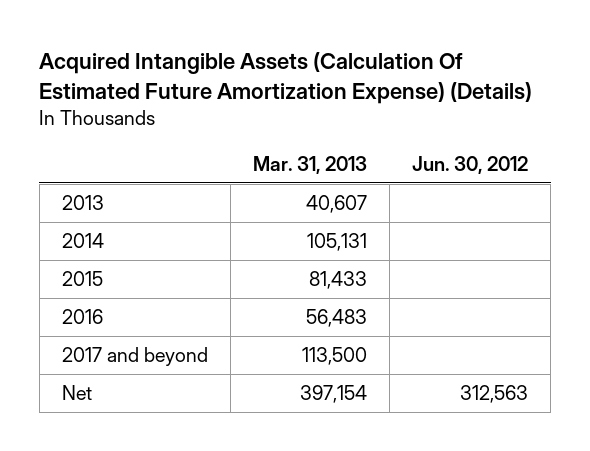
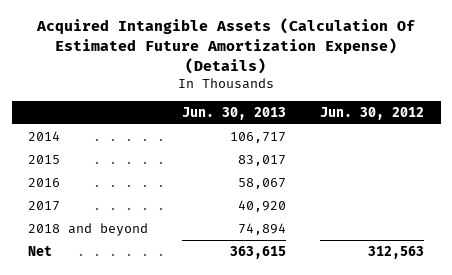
[253,155,368,174] Mar. 31, 2013 -> none
none -> [182,106,287,120] Jun. 30, 2013
[61,195,104,211] 2013 -> none
none -> [28,201,61,212] 2017
[61,347,208,367] 2017 and beyond -> [28,223,149,237] 2018 and beyond

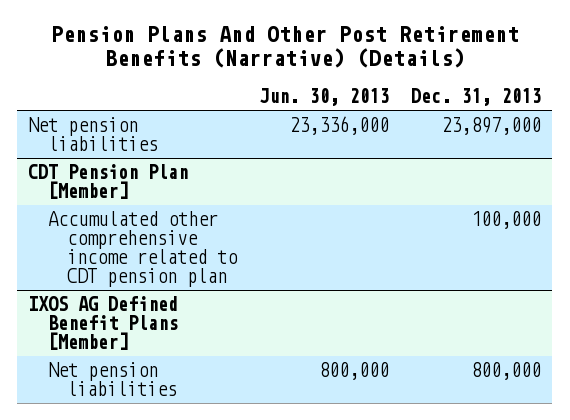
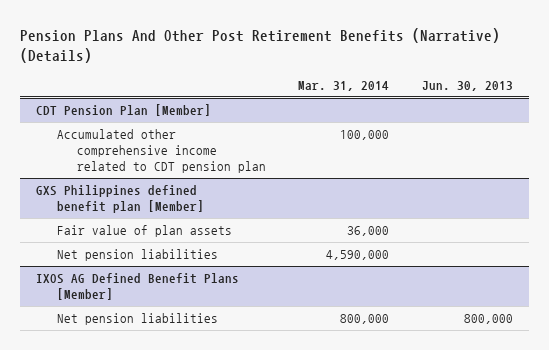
[411,88,542,107] Dec. 31, 2013 -> none
none -> [298,81,390,92] Mar. 31, 2014
[28,117,158,152] Net pension liabilities -> none
none -> [36,185,204,214] GXS Philippines defined benefit plan [Member]
none -> [56,225,232,238] Fair value of plan assets
none -> [56,249,218,262] Net pension liabilities

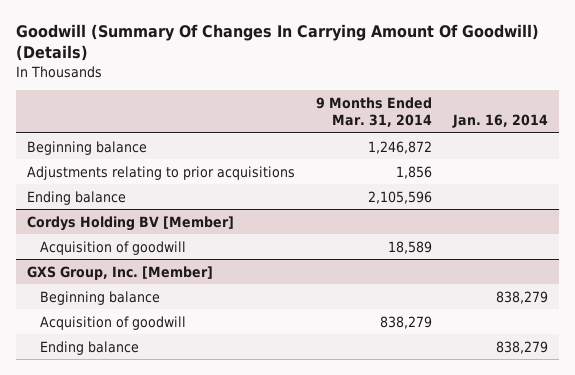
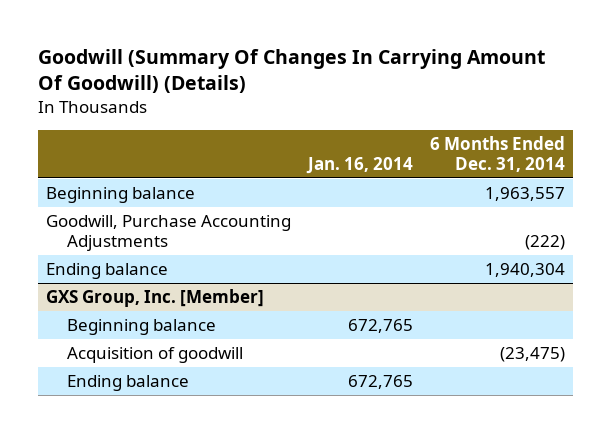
[316,96,433,127] 9 Months Ended Mar. 31, 2014 -> none
none -> [429,135,565,173] 6 Months Ended Dec. 31, 2014
[27,165,296,180] Adjustments relating to prior acquisitions -> [46,214,292,252] Goodwill, Purchase Accounting Adjustments
[27,215,235,231] Cordys Holding BV [Member] -> none
[39,240,186,255] Acquisition of goodwill -> none
[496,290,549,304] 838,279 -> [348,318,414,333] 672,765
[496,340,549,354] 838,279 -> [348,374,414,389] 672,765

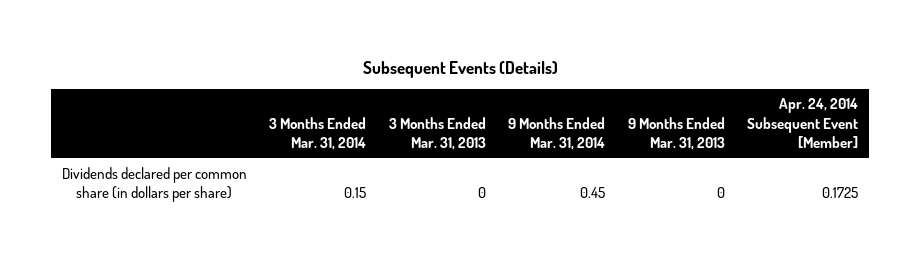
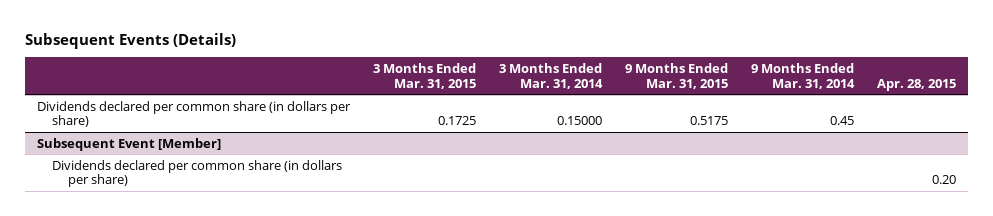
[388,116,486,150] 3 Months Ended Mar. 31, 2013 -> none
[627,116,725,150] 9 Months Ended Mar. 31, 2013 -> none
[747,98,859,148] Apr. 24, 2014 Subsequent Event [Member] -> none
none -> [372,62,476,89] 3 Months Ended Mar. 31, 2015
none -> [625,62,729,89] 9 Months Ended Mar. 31, 2015
none -> [877,78,957,91] Apr. 28, 2015
[344,186,367,198] 0.15 -> [557,116,603,126] 0.15000
none -> [36,137,221,151] Subsequent Event [Member]
none -> [52,159,343,188] Dividends declared per common share (in dollars per share)

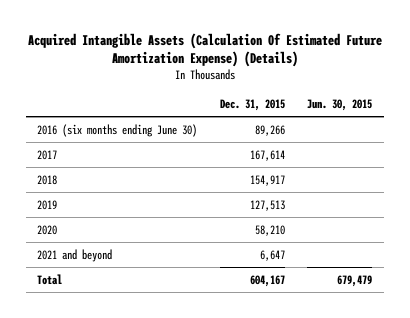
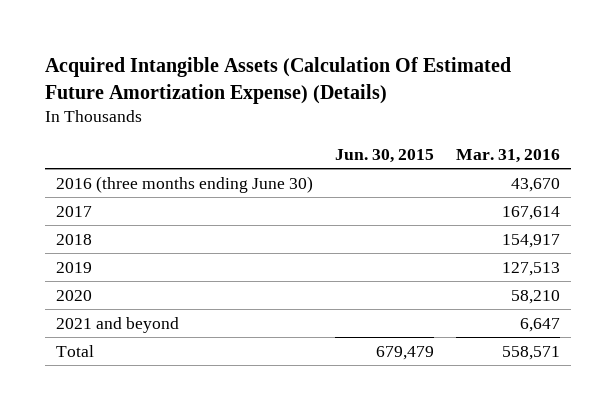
[219,98,285,111] Dec. 31, 2015 -> none
none -> [456,148,561,163] Mar. 31, 2016
[37,123,198,137] 2016 (six months ending June 30) -> [55,175,313,193] 2016 (three months ending June 30)

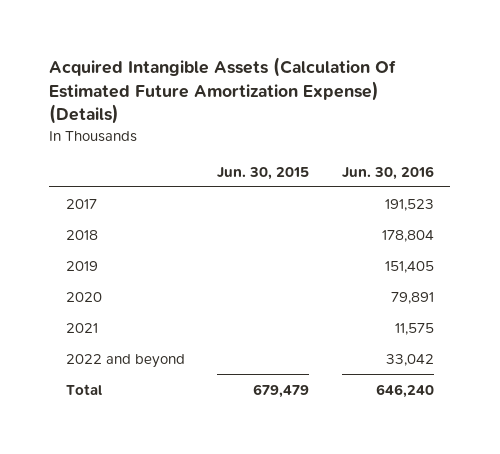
[456,148,561,163] Mar. 31, 2016 -> none
none -> [342,165,435,180] Jun. 30, 2016
[55,175,313,193] 2016 (three months ending June 30) -> none
none -> [65,322,98,333] 2021
[55,316,179,333] 2021 and beyond -> [65,353,185,368] 2022 and beyond

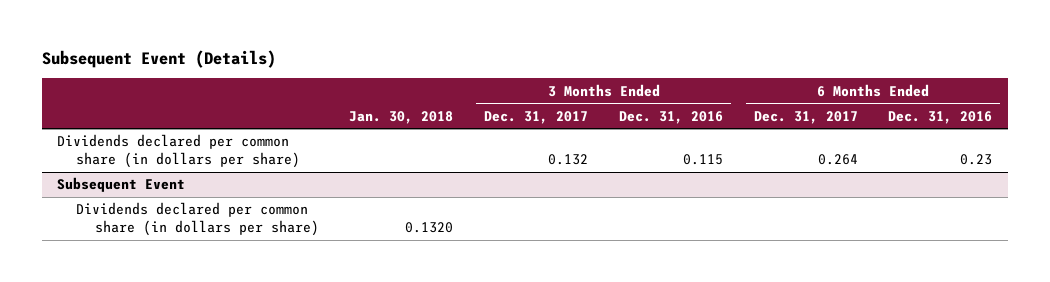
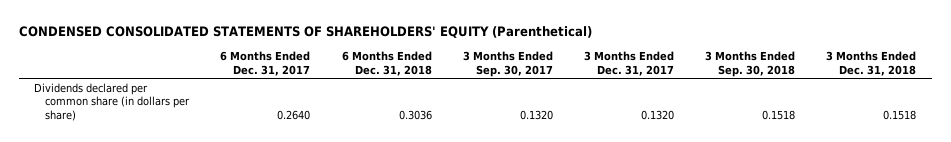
[41,49,276,68] Subsequent Event (Details) -> [18,26,592,39] CONDENSED CONSOLIDATED STATEMENTS OF SHAREHOLDERS' EQUITY (Parenthetical)
[349,110,454,124] Jan. 30, 2018 -> none
[618,110,723,124] Dec. 31, 2016 -> none
[888,110,993,124] Dec. 31, 2016 -> none
none -> [341,51,432,76] 6 Months Ended Dec. 31, 2018
none -> [462,51,553,77] 3 Months Ended Sep. 30, 2017
none -> [705,51,796,77] 3 Months Ended Sep. 30, 2018
none -> [826,51,917,76] 3 Months Ended Dec. 31, 2018
[57,177,186,193] Subsequent Event -> none
[75,202,319,237] Dividends declared per common share (in dollars per share) -> none
[548,154,589,166] 0.132 -> [640,109,674,120] 0.1320
[817,154,858,166] 0.264 -> [277,109,311,120] 0.2640

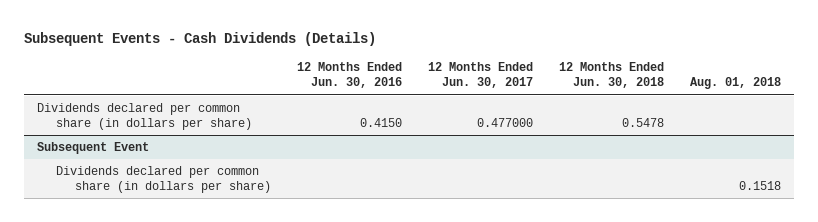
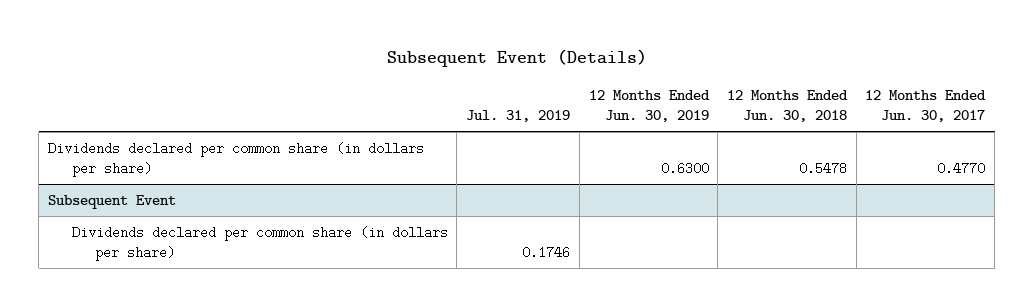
[24,32,377,47] Subsequent Events - Cash Dividends (Details) -> [386,49,647,68] Subsequent Event (Details)
[296,62,402,89] 12 Months Ended Jun. 30, 2016 -> none
[689,77,781,90] Aug. 01, 2018 -> none
none -> [466,109,571,122] Jul. 31, 2019
none -> [588,90,710,122] 12 Months Ended Jun. 30, 2019
[476,118,533,128] 0.477000 -> [937,161,986,175] 0.4770

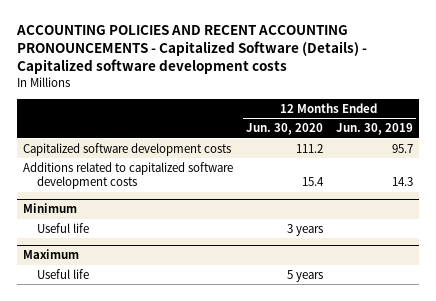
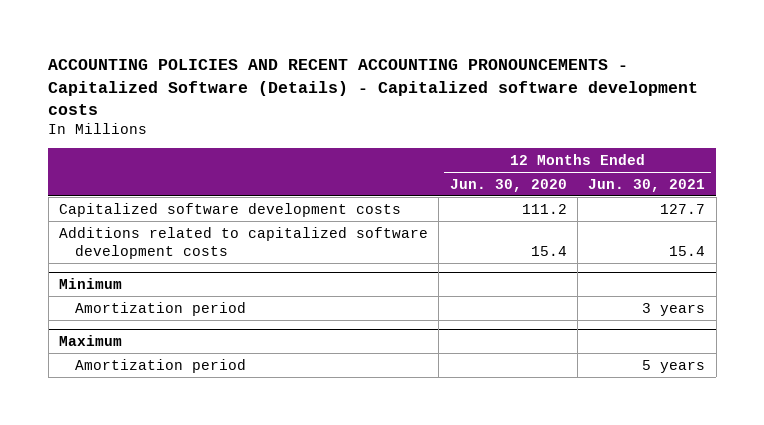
[335,123,413,136] Jun. 30, 2019 -> none
none -> [588,178,706,192] Jun. 30, 2021
[37,222,90,233] Useful life -> none
none -> [74,301,246,316] Amortization period
[37,268,90,279] Useful life -> none
none -> [74,358,246,373] Amortization period

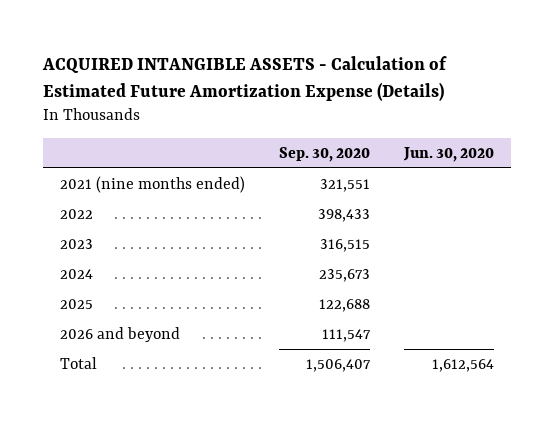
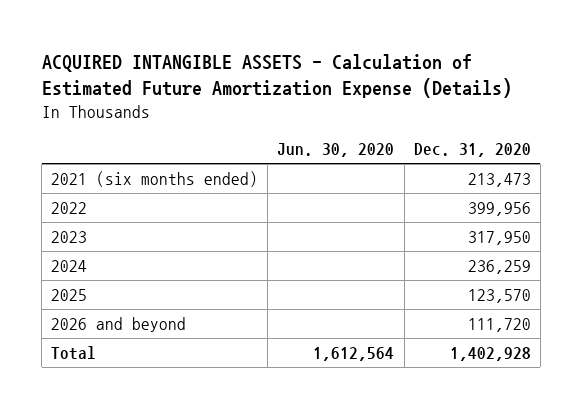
[279,146,371,162] Sep. 30, 2020 -> none
none -> [413,143,531,158] Dec. 31, 2020
[60,175,246,193] 2021 (nine months ended) -> [51,170,259,187] 2021 (six months ended)

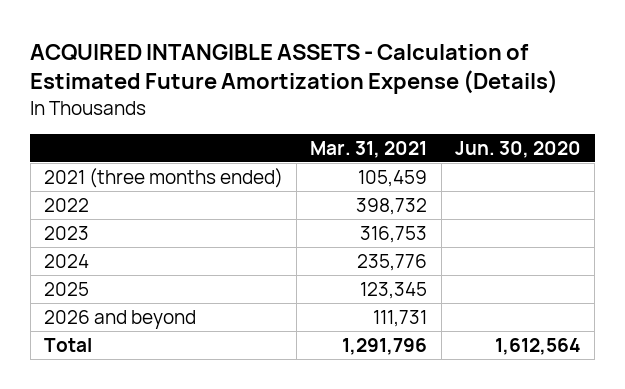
[413,143,531,158] Dec. 31, 2020 -> none
none -> [310,141,428,159] Mar. 31, 2021
[51,170,259,187] 2021 (six months ended) -> [43,167,283,188] 2021 (three months ended)

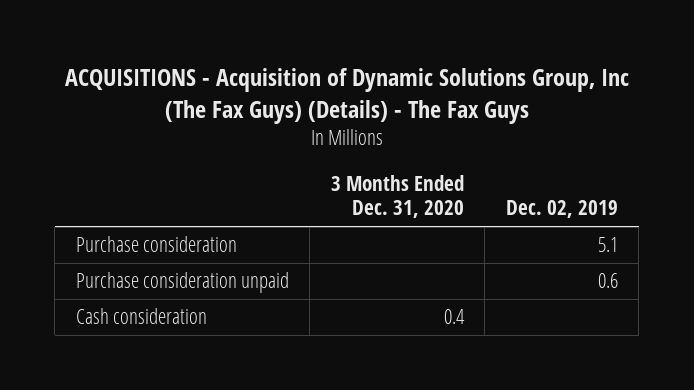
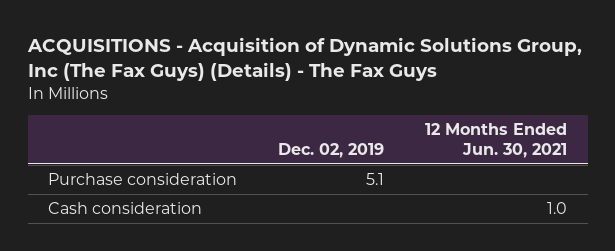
[330,174,464,219] 3 Months Ended Dec. 31, 2020 -> none
none -> [425,123,568,158] 12 Months Ended Jun. 30, 2021
[75,272,289,294] Purchase consideration unpaid -> none

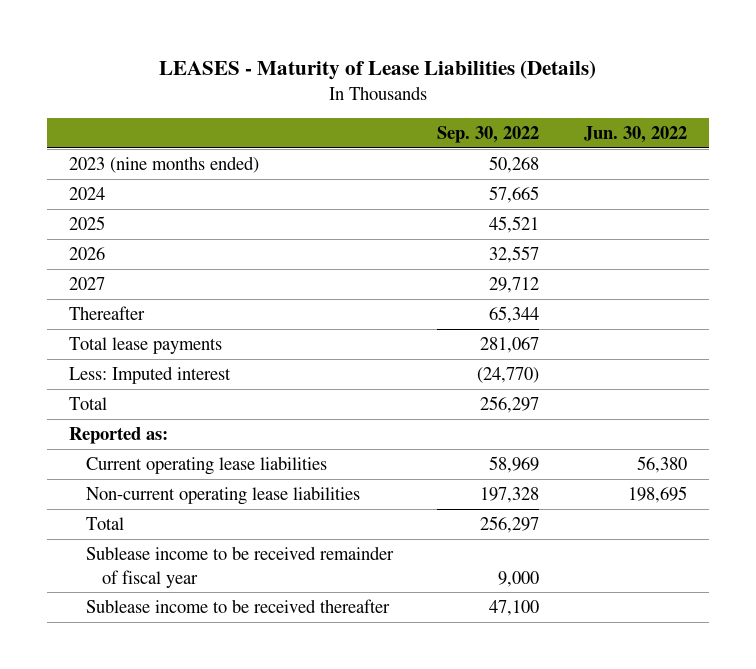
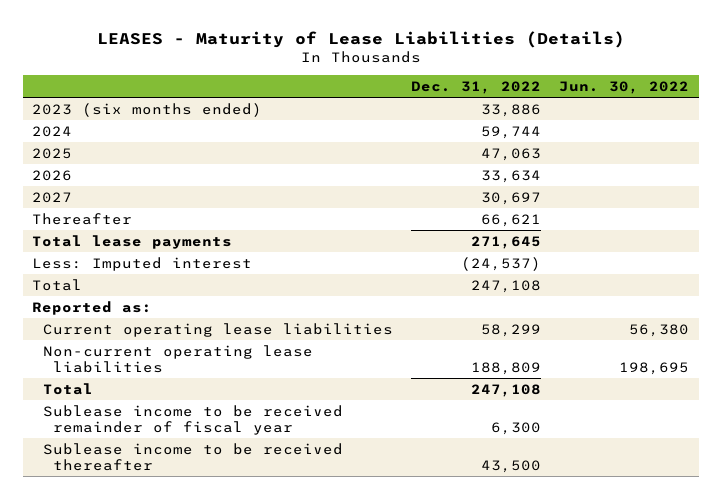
[437,126,540,144] Sep. 30, 2022 -> none
none -> [411,81,542,95] Dec. 31, 2022
[68,155,259,173] 2023 (nine months ended) -> [31,102,262,117] 2023 (six months ended)

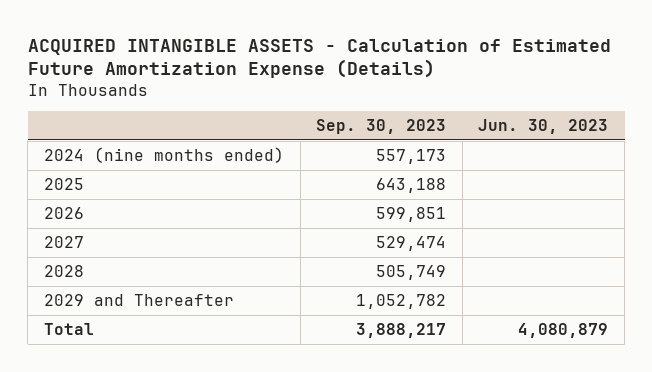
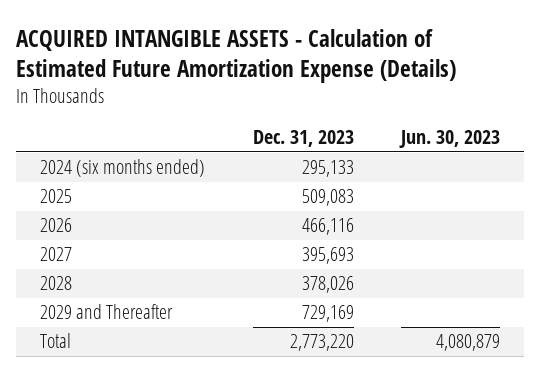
[316,119,447,135] Sep. 30, 2023 -> none
none -> [252,130,354,148] Dec. 31, 2023
[43,146,284,163] 2024 (nine months ended) -> [40,159,206,178] 2024 (six months ended)

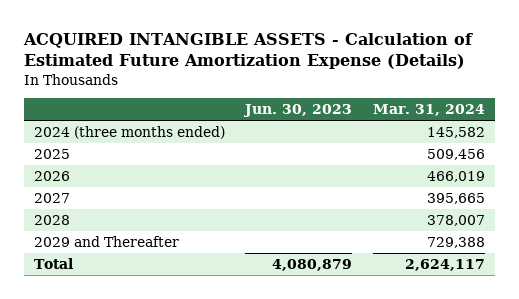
[252,130,354,148] Dec. 31, 2023 -> none
none -> [372,104,485,117] Mar. 31, 2024
[40,159,206,178] 2024 (six months ended) -> [34,126,226,140] 2024 (three months ended)

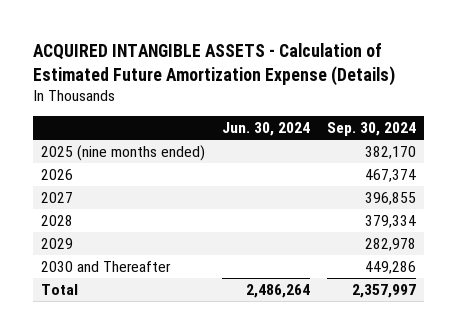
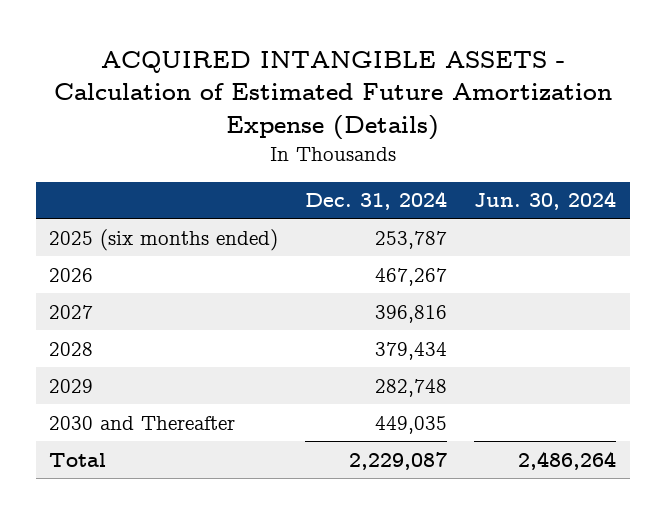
[326,122,416,137] Sep. 30, 2024 -> none
none -> [305,191,448,211] Dec. 31, 2024
[41,144,206,161] 2025 (nine months ended) -> [49,228,279,251] 2025 (six months ended)

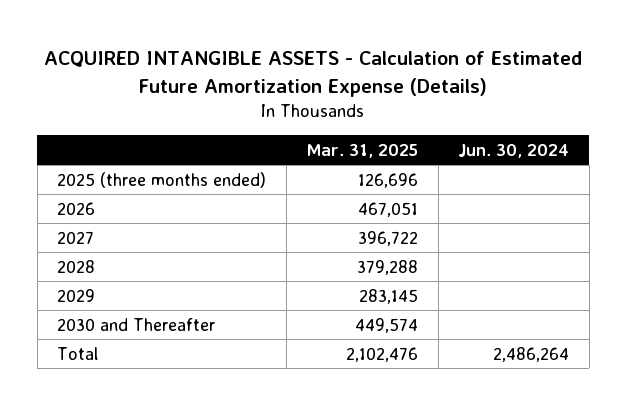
[305,191,448,211] Dec. 31, 2024 -> none
none -> [306,143,419,158] Mar. 31, 2025
[49,228,279,251] 2025 (six months ended) -> [57,171,267,188] 2025 (three months ended)

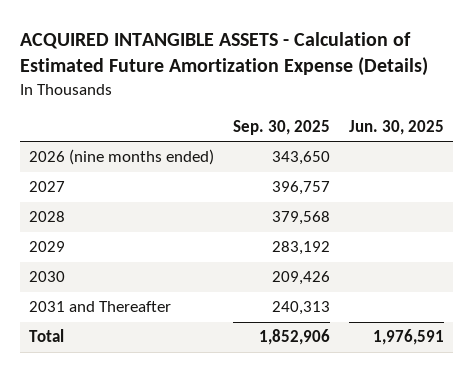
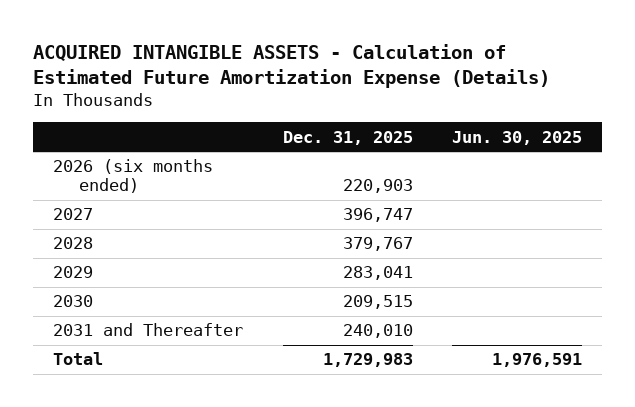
[232,120,330,136] Sep. 30, 2025 -> none
none -> [282,130,413,145] Dec. 31, 2025
[29,149,215,166] 2026 (nine months ended) -> [53,159,214,194] 2026 (six months ended)

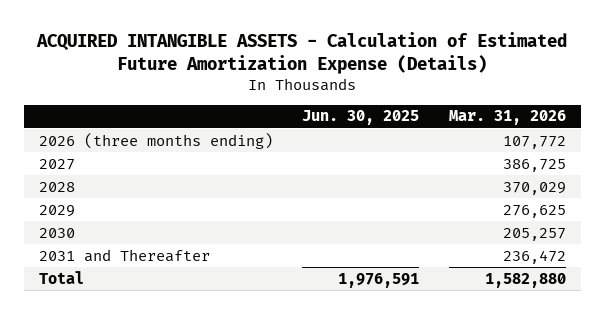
[282,130,413,145] Dec. 31, 2025 -> none
none -> [449,110,567,126] Mar. 31, 2026
[53,159,214,194] 2026 (six months ended) -> [38,132,273,149] 2026 (three months ending)

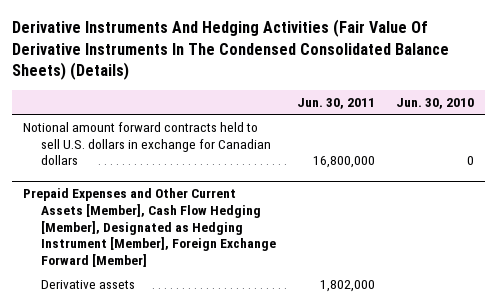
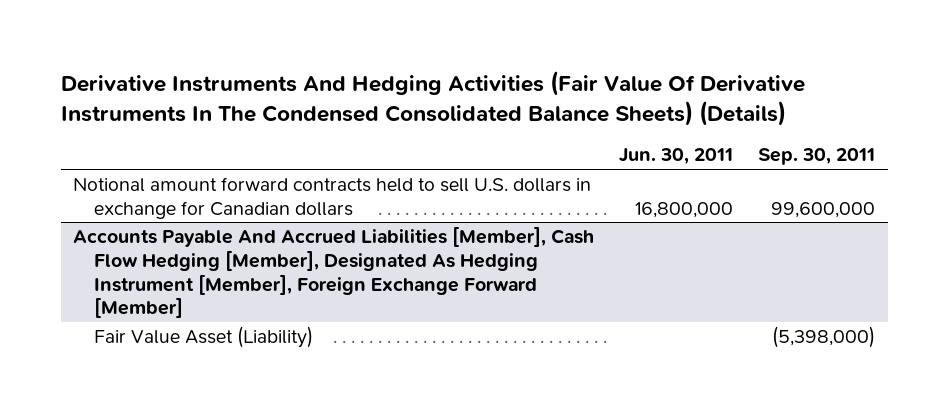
[396,97,475,109] Jun. 30, 2010 -> none
none -> [758,148,876,166] Sep. 30, 2011
[41,280,136,290] Derivative assets -> none
[22,188,277,268] Prepaid Expenses and Other Current Assets [Member], Cash Flow Hedging [Member], Designated as Hedging Instrument [Member], Foreign Exchange Forward [Member] -> [73,225,595,319] Accounts Payable And Accrued Liabilities [Member], Cash Flow Hedging [Member], Designated As Hedging Instrument [Member], Foreign Exchange Forward [Member]
none -> [93,325,313,348] Fair Value Asset (Liability)

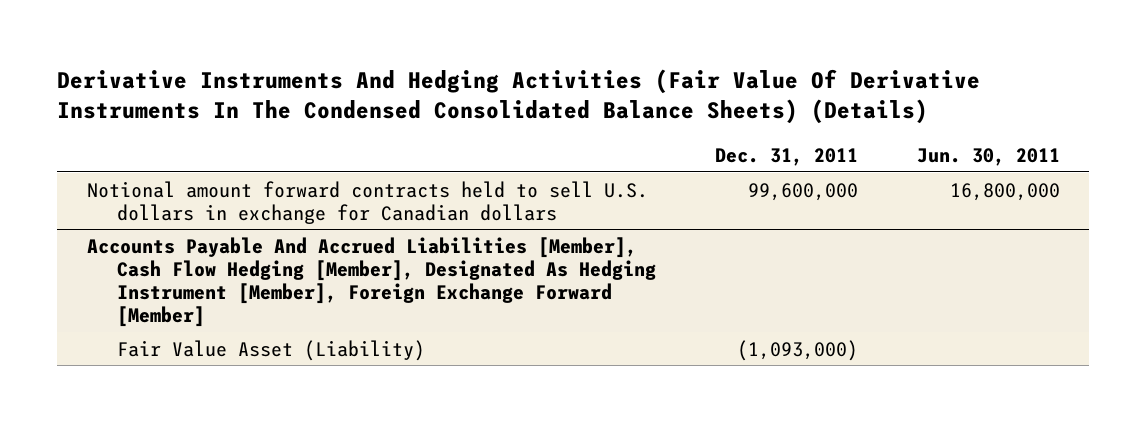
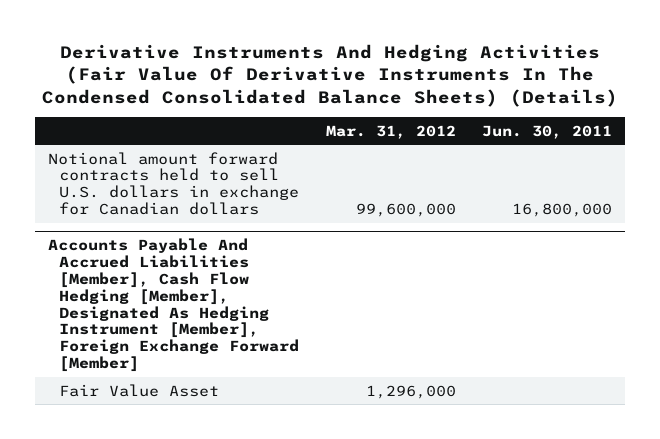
[714,147,858,166] Dec. 31, 2011 -> none
none -> [325,124,456,139] Mar. 31, 2012
[116,339,425,361] Fair Value Asset (Liability) -> [59,383,220,397] Fair Value Asset

